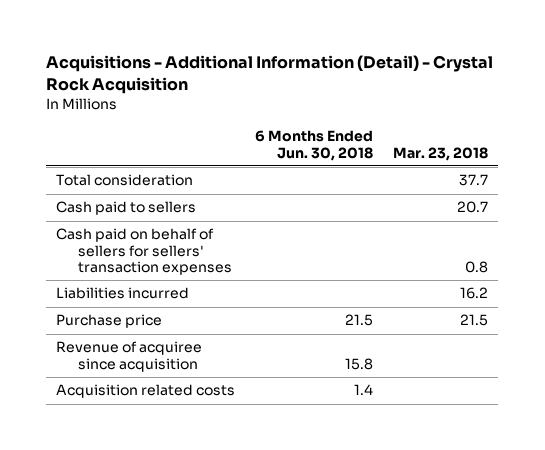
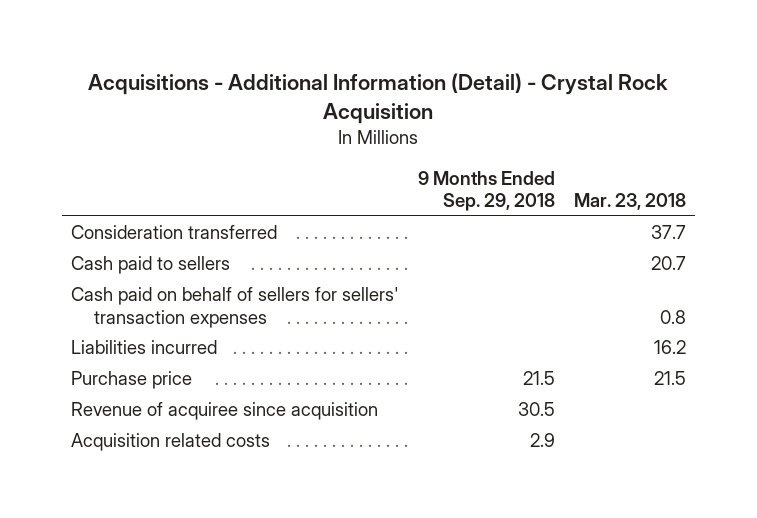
[255,130,374,161] 6 Months Ended Jun. 30, 2018 -> none
none -> [417,170,555,212] 9 Months Ended Sep. 29, 2018
[56,174,194,187] Total consideration -> [71,225,278,240] Consideration transferred

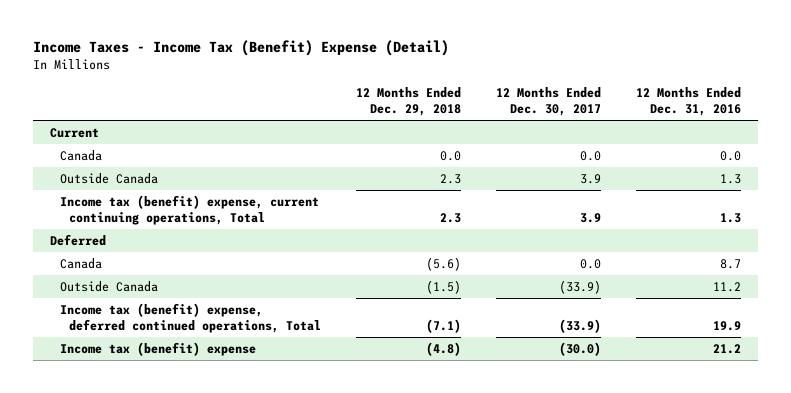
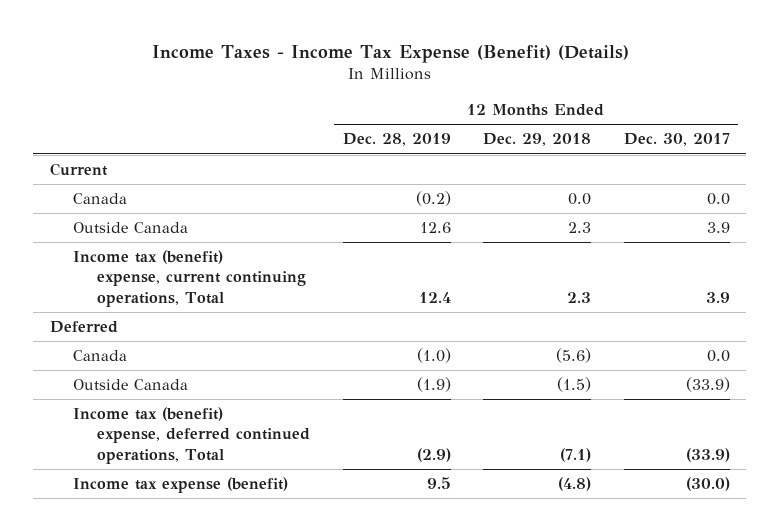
[32,40,449,57] Income Taxes - Income Tax (Benefit) Expense (Detail) -> [151,44,629,63] Income Taxes - Income Tax Expense (Benefit) (Details)
[635,87,741,116] 12 Months Ended Dec. 31, 2016 -> none
none -> [342,133,451,147] Dec. 28, 2019
[59,341,256,356] Income tax (benefit) expense -> [73,477,289,494] Income tax expense (benefit)

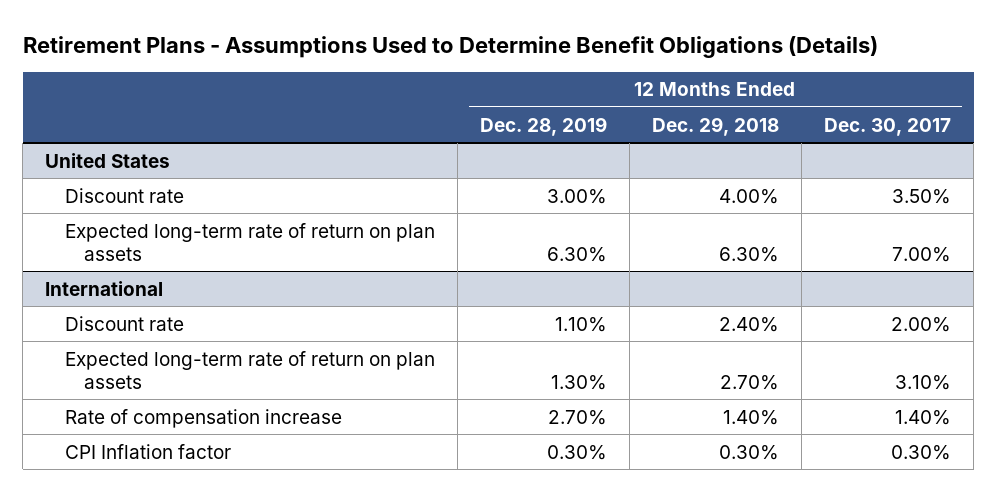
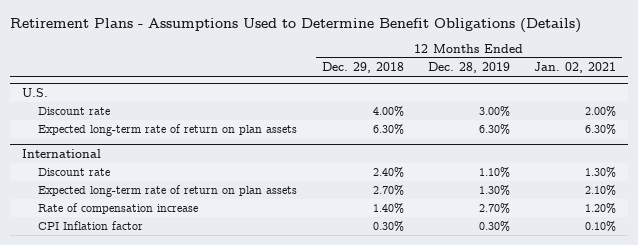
[824,117,952,136] Dec. 30, 2017 -> none
none -> [534,62,617,74] Jan. 02, 2021
[45,152,171,168] United States -> [21,88,48,98] U.S.

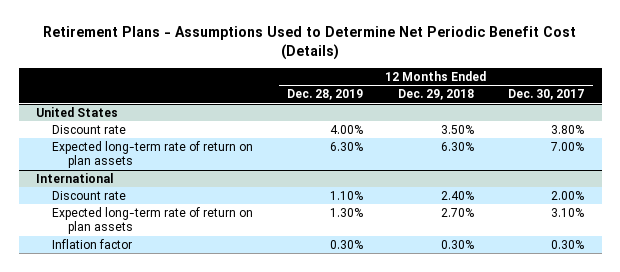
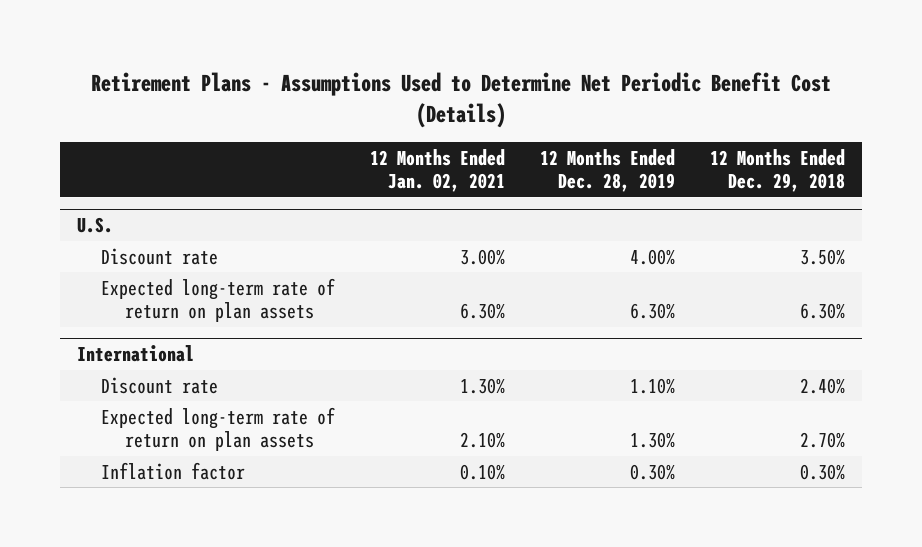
[508,89,585,101] Dec. 30, 2017 -> none
none -> [369,148,505,193] 12 Months Ended Jan. 02, 2021
[36,106,119,117] United States -> [77,217,114,234] U.S.

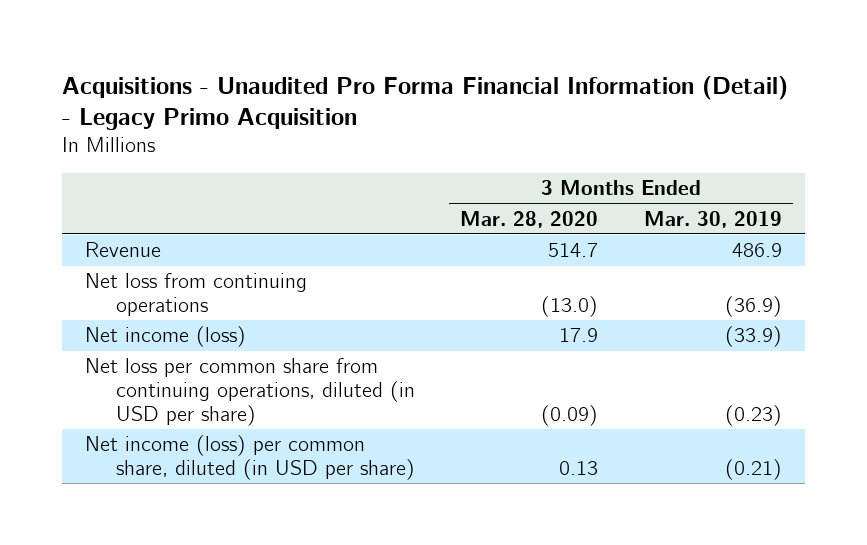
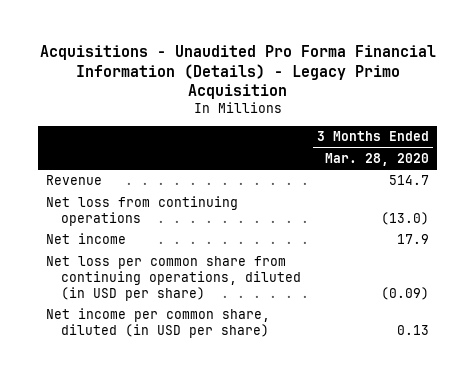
[61,75,788,131] Acquisitions - Unaudited Pro Forma Financial Information (Detail) - Legacy Primo Acquisition -> [39,45,436,100] Acquisitions - Unaudited Pro Forma Financial Information (Details) - Legacy Primo Acquisition
[644,210,783,228] Mar. 30, 2019 -> none
[84,326,246,348] Net income (loss) -> [46,233,127,245] Net income
[84,435,415,481] Net income (loss) per common share, diluted (in USD per share) -> [46,308,271,339] Net income per common share, diluted (in USD per share)

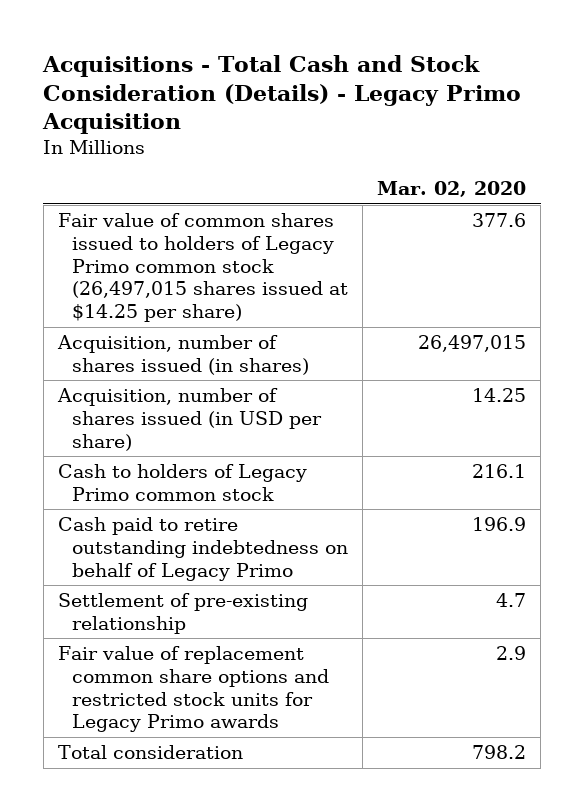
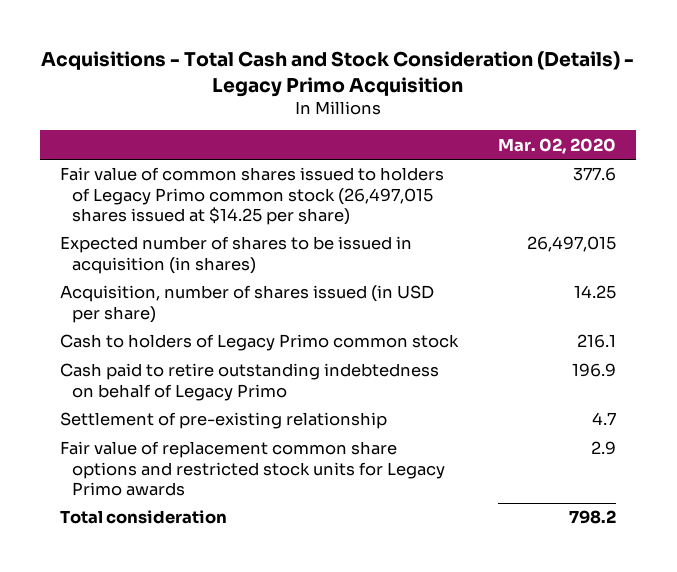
[56,335,310,375] Acquisition, number of shares issued (in shares) -> [60,236,413,274] Expected number of shares to be issued in acquisition (in shares)

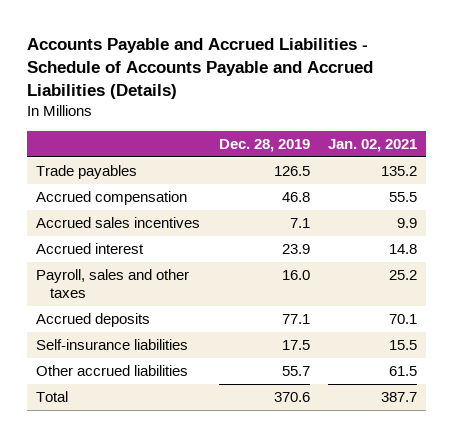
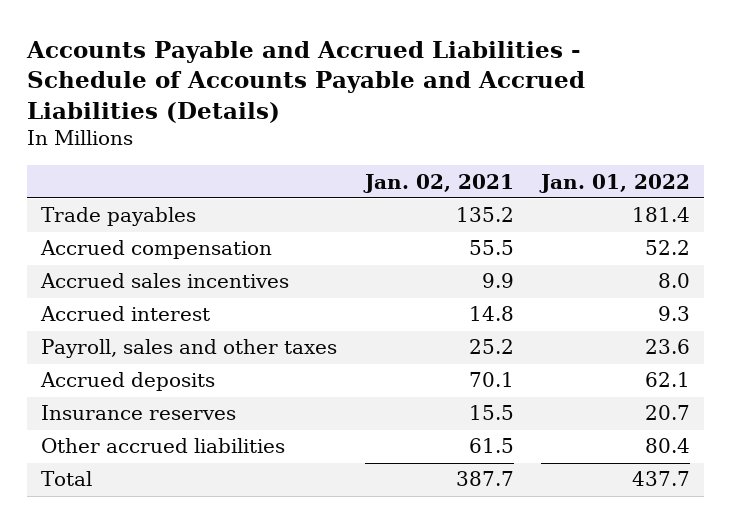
[218,138,310,152] Dec. 28, 2019 -> none
none -> [539,173,691,193] Jan. 01, 2022
[36,339,189,351] Self-insurance liabilities -> [41,405,237,421] Insurance reserves

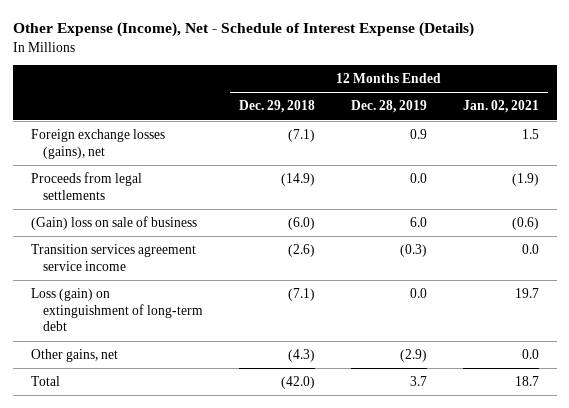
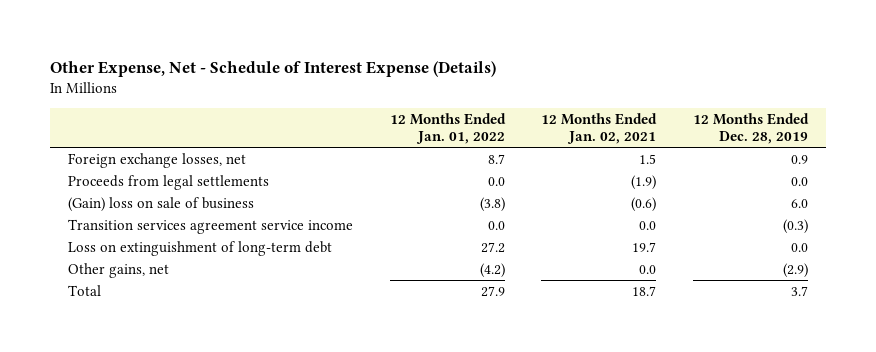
[12,22,474,38] Other Expense (Income), Net - Schedule of Interest Expense (Details) -> [49,60,496,77] Other Expense, Net - Schedule of Interest Expense (Details)
[239,100,316,114] Dec. 29, 2018 -> none
none -> [389,112,506,145] 12 Months Ended Jan. 01, 2022
[30,128,165,159] Foreign exchange losses (gains), net -> [68,152,247,168] Foreign exchange losses, net
[30,287,204,332] Loss (gain) on extinguishment of long-term debt -> [68,240,333,256] Loss on extinguishment of long-term debt

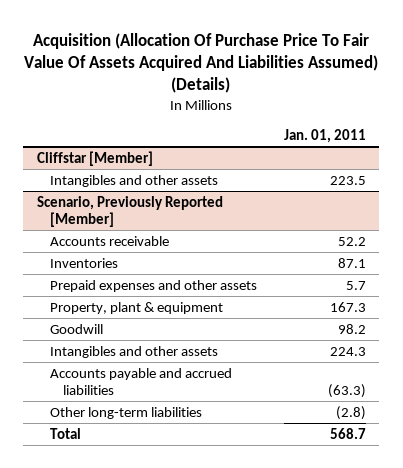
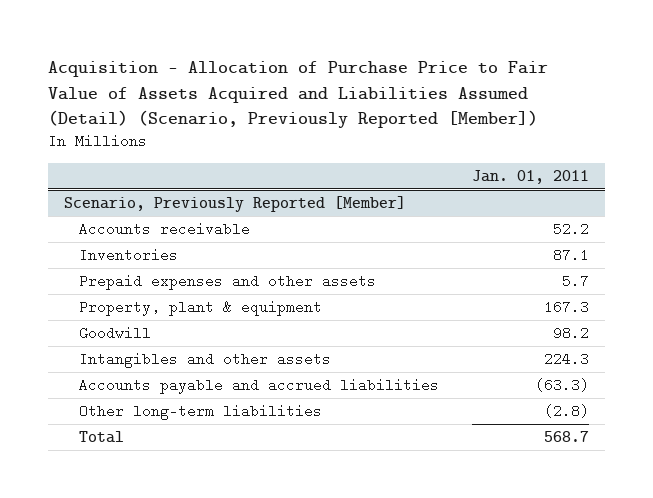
[24,32,379,94] Acquisition (Allocation Of Purchase Price To Fair Value Of Assets Acquired And Liabilities Assumed) (Details) -> [47,61,548,129] Acquisition - Allocation of Purchase Price to Fair Value of Assets Acquired and Liabilities Assumed (Detail) (Scenario, Previously Reported [Member])
[36,150,153,166] Cliffstar [Member] -> none
[50,174,219,187] Intangibles and other assets -> none

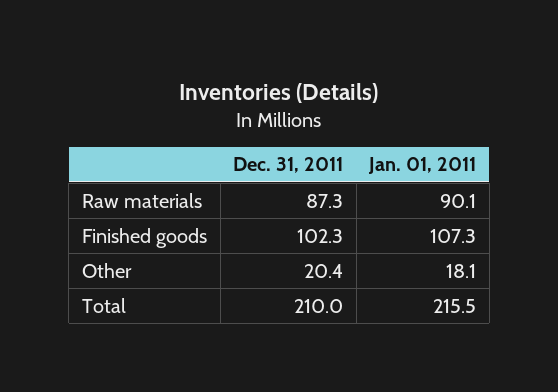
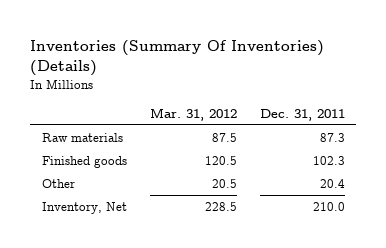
[179,82,379,103] Inventories (Details) -> [30,39,325,77] Inventories (Summary Of Inventories) (Details)
[368,157,477,175] Jan. 01, 2011 -> none
none -> [149,107,237,121] Mar. 31, 2012
[81,297,126,313] Total -> [41,201,127,214] Inventory, Net

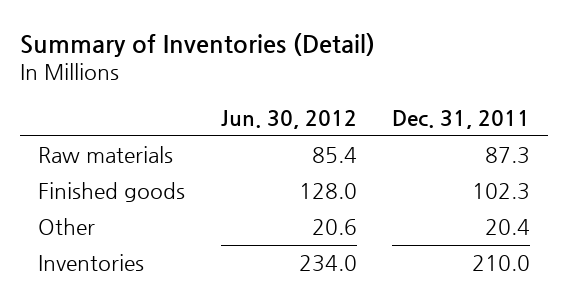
[30,39,325,77] Inventories (Summary Of Inventories) (Details) -> [19,32,375,57] Summary of Inventories (Detail)
[149,107,237,121] Mar. 31, 2012 -> none
none -> [220,109,357,129] Jun. 30, 2012
[41,201,127,214] Inventory, Net -> [37,254,144,272] Inventories

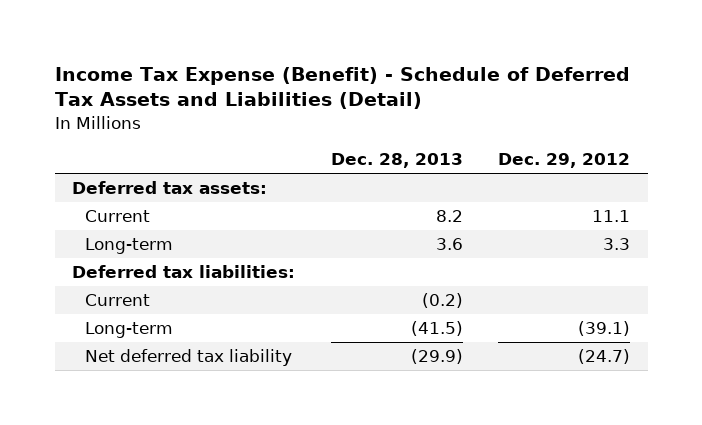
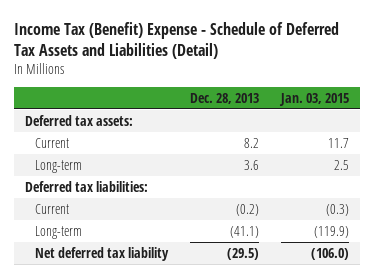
[54,66,630,110] Income Tax Expense (Benefit) - Schedule of Deferred Tax Assets and Liabilities (Detail) -> [14,21,340,59] Income Tax (Benefit) Expense - Schedule of Deferred Tax Assets and Liabilities (Detail)
[497,153,630,169] Dec. 29, 2012 -> none
none -> [278,92,349,106] Jan. 03, 2015
[410,320,463,336] (41.5) -> [229,225,259,238] (41.1)
[410,348,463,364] (29.9) -> [226,247,259,260] (29.5)

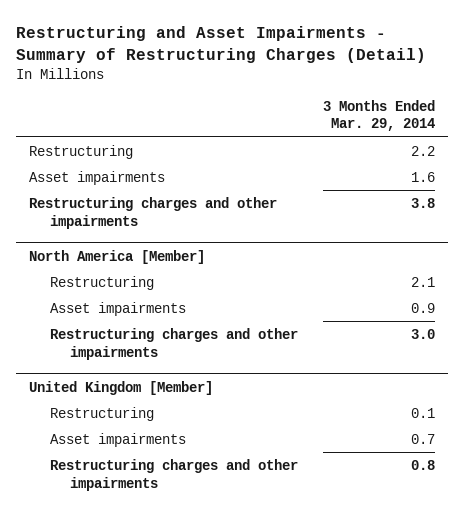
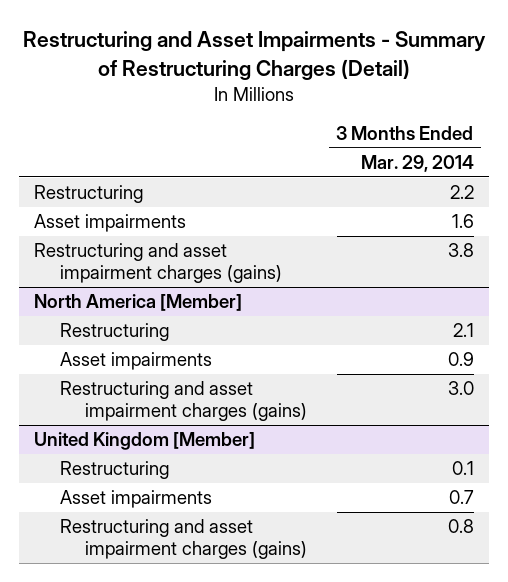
[28,196,277,229] Restructuring charges and other impairments -> [33,243,282,284] Restructuring and asset impairment charges (gains)
[49,327,298,360] Restructuring charges and other impairments -> [59,381,308,422] Restructuring and asset impairment charges (gains)
[49,458,298,491] Restructuring charges and other impairments -> [59,519,308,560] Restructuring and asset impairment charges (gains)

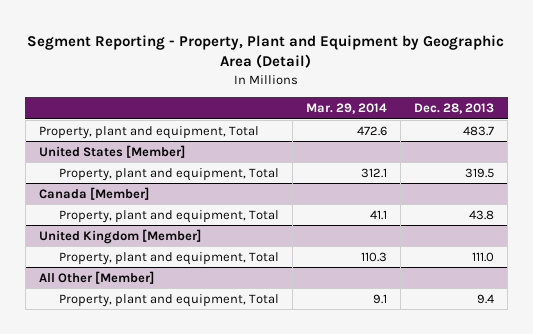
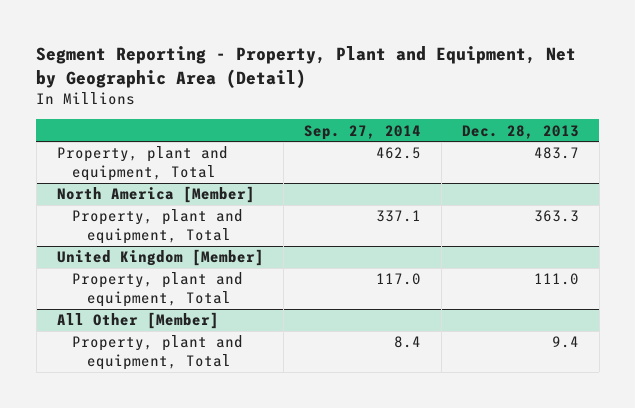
[27,34,505,69] Segment Reporting - Property, Plant and Equipment by Geographic Area (Detail) -> [36,45,577,88] Segment Reporting - Property, Plant and Equipment, Net by Geographic Area (Detail)
[305,103,387,115] Mar. 29, 2014 -> none
none -> [304,124,422,140] Sep. 27, 2014
[38,144,185,158] United States [Member] -> none
[38,186,149,200] Canada [Member] -> none
[58,209,279,223] Property, plant and equipment, Total -> none
none -> [56,186,255,204] North America [Member]
[465,167,495,178] 319.5 -> [533,210,579,223] 363.3

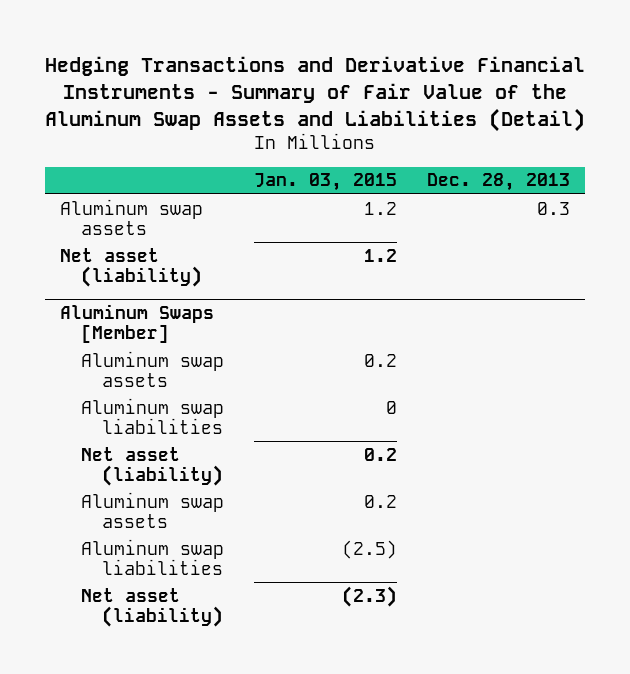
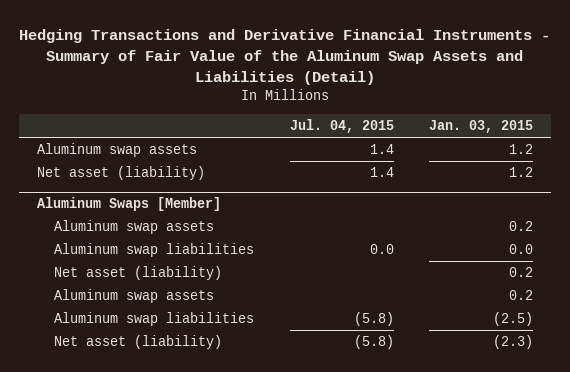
[427,173,571,192] Dec. 28, 2013 -> none
none -> [289,119,394,134] Jul. 04, 2015
[386,400,398,414] 0 -> [509,244,534,255] 0.0

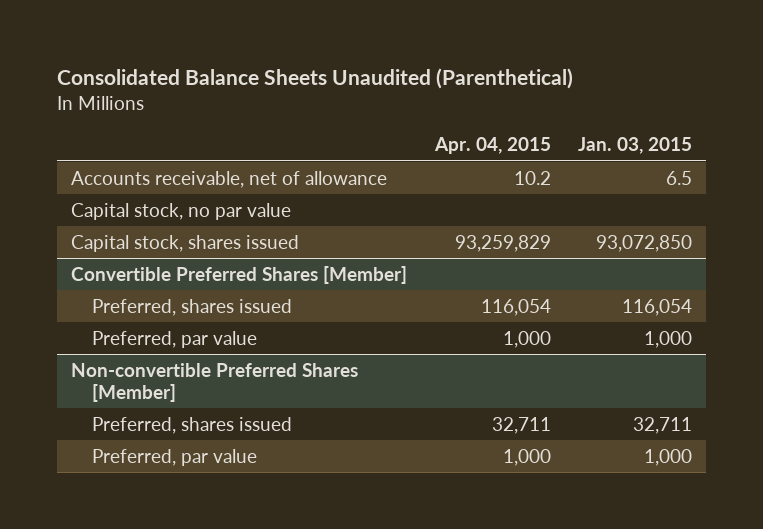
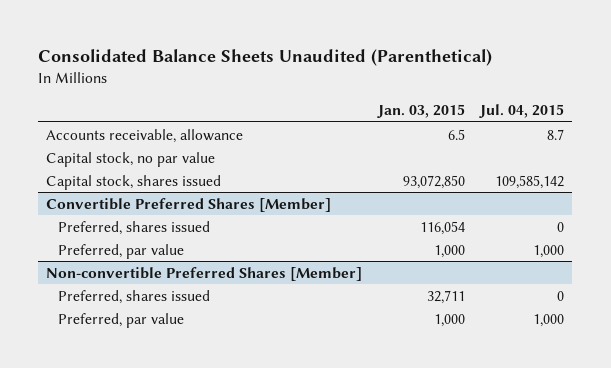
[433,137,551,155] Apr. 04, 2015 -> none
none -> [479,104,565,119] Jul. 04, 2015
[70,170,387,188] Accounts receivable, net of allowance -> [46,128,244,143] Accounts receivable, allowance

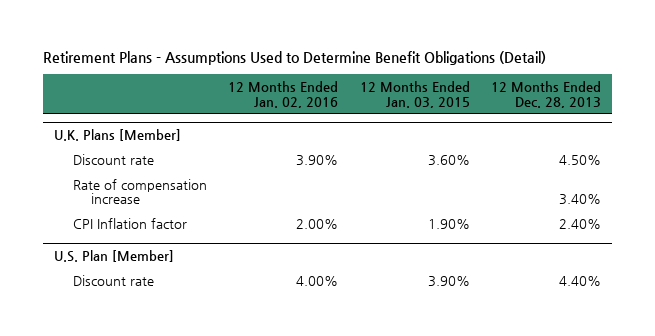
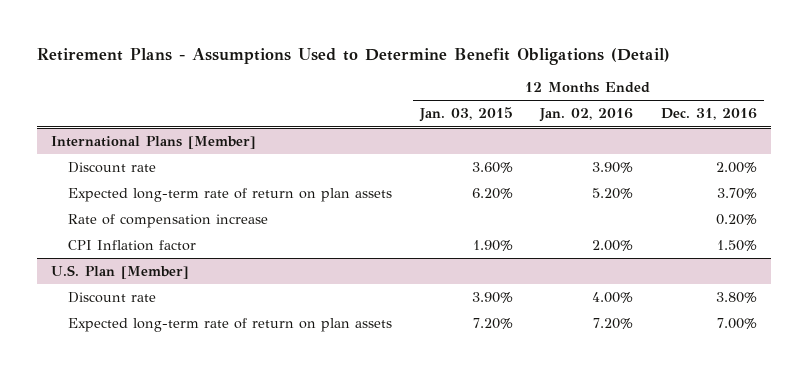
[491,81,602,108] 12 Months Ended Dec. 28, 2013 -> none
none -> [661,108,758,121] Dec. 31, 2016
[53,129,181,142] U.K. Plans [Member] -> [51,136,257,150] International Plans [Member]
none -> [67,188,392,203] Expected long-term rate of return on plan assets
none -> [67,318,392,333] Expected long-term rate of return on plan assets

